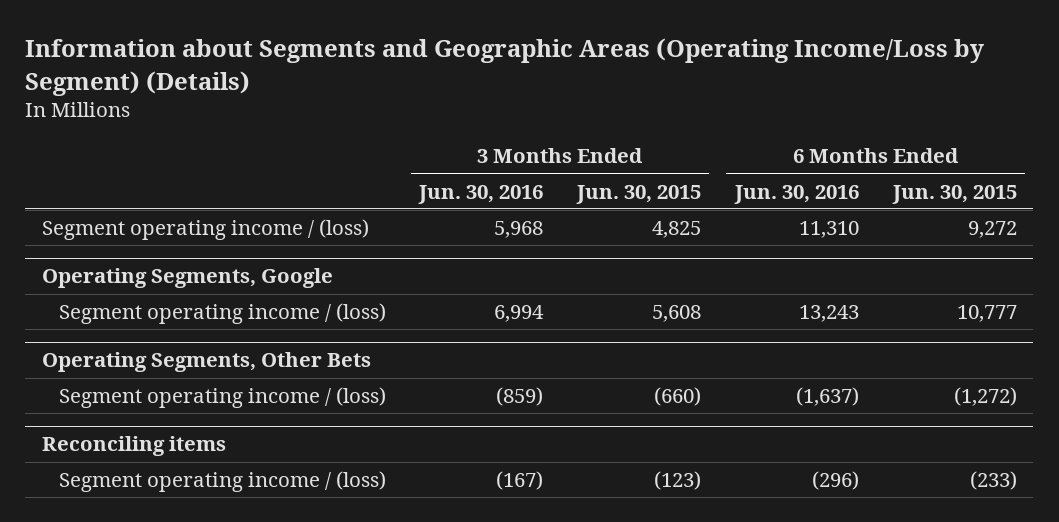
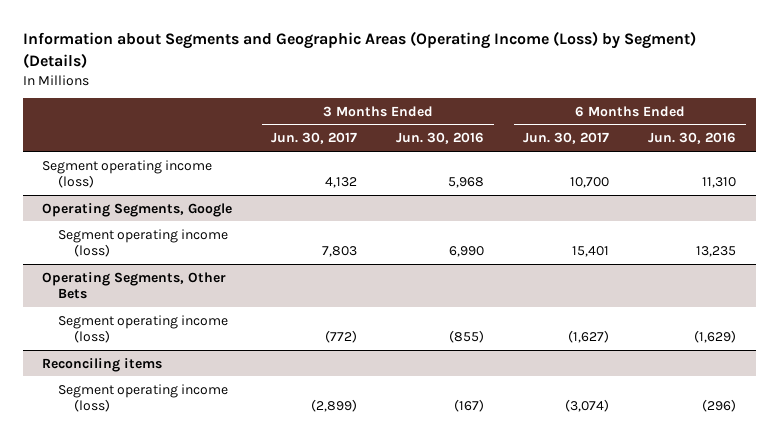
[25,38,985,96] Information about Segments and Geographic Areas (Operating Income/Loss by Segment) (Details) -> [22,31,696,68] Information about Segments and Geographic Areas (Operating Income (Loss) by Segment) (Details)
[576,184,702,204] Jun. 30, 2015 -> none
[891,184,1017,204] Jun. 30, 2015 -> none
none -> [271,132,358,145] Jun. 30, 2017
none -> [523,132,610,145] Jun. 30, 2017
[42,219,370,241] Segment operating income / (loss) -> [42,159,213,188] Segment operating income (loss)
[58,303,386,325] Segment operating income / (loss) -> [58,228,229,257] Segment operating income (loss)
[494,305,545,323] 6,994 -> [449,245,485,257] 6,990
[798,305,859,323] 13,243 -> [696,245,737,257] 13,235
[58,387,386,409] Segment operating income / (loss) -> [58,314,229,343] Segment operating income (loss)
[496,387,544,407] (859) -> [449,329,485,343] (855)
[795,387,859,407] (1,637) -> [694,329,737,343] (1,629)
[58,471,386,493] Segment operating income / (loss) -> [58,383,229,412] Segment operating income (loss)

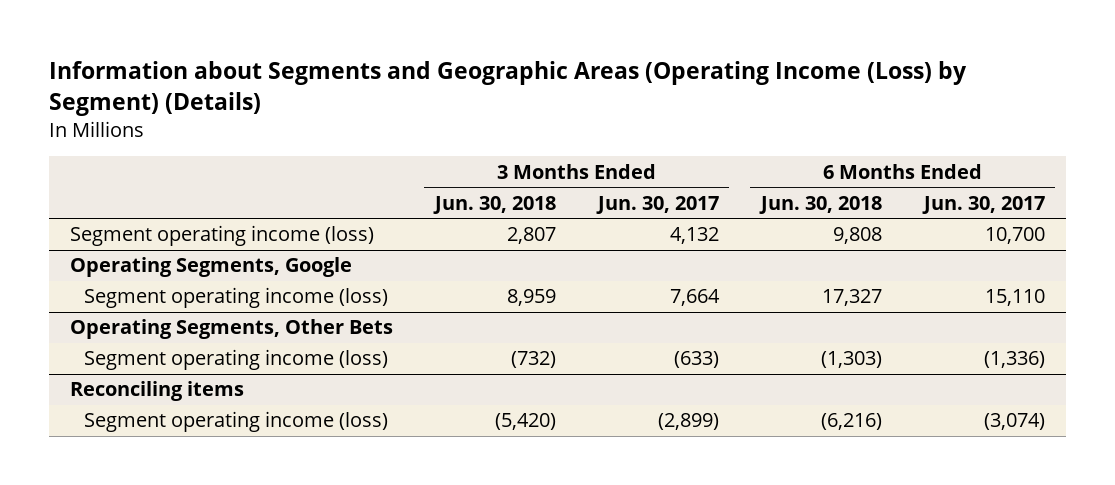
[396,132,485,145] Jun. 30, 2016 -> none
[648,132,737,145] Jun. 30, 2016 -> none
none -> [432,195,556,214] Jun. 30, 2018
none -> [758,195,882,214] Jun. 30, 2018
[322,245,358,257] 7,803 -> [669,289,720,307] 7,664
[572,245,610,257] 15,401 -> [984,289,1045,307] 15,110
[325,329,358,343] (772) -> [673,351,719,369] (633)
[568,329,610,343] (1,627) -> [983,351,1045,369] (1,336)

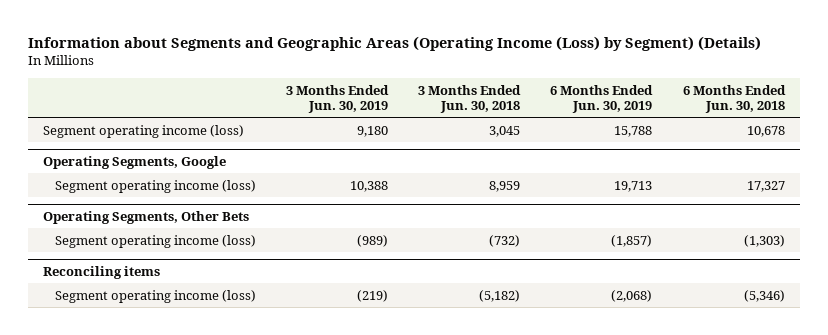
[595,195,719,214] Jun. 30, 2017 -> none
[921,195,1045,214] Jun. 30, 2017 -> none
none -> [286,84,390,113] 3 Months Ended Jun. 30, 2019
none -> [550,84,654,113] 6 Months Ended Jun. 30, 2019
[506,227,556,245] 2,807 -> [489,125,521,137] 3,045
[832,227,882,245] 9,808 -> [746,125,785,137] 10,678
[494,413,556,431] (5,420) -> [479,289,521,302] (5,182)
[820,413,882,431] (6,216) -> [743,289,785,302] (5,346)

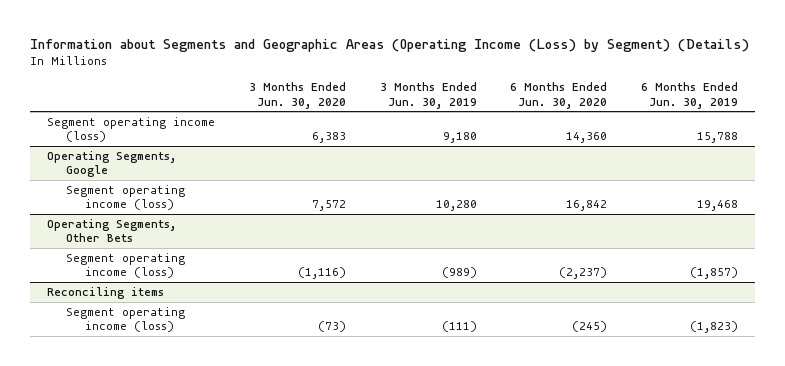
[418,84,522,113] 3 Months Ended Jun. 30, 2018 -> none
[682,84,786,113] 6 Months Ended Jun. 30, 2018 -> none
none -> [248,82,346,109] 3 Months Ended Jun. 30, 2020
none -> [510,82,608,109] 6 Months Ended Jun. 30, 2020
[350,180,389,192] 10,388 -> [435,200,477,212] 10,280
[614,180,653,192] 19,713 -> [697,200,739,212] 19,468
[357,289,389,302] (219) -> [441,321,477,333] (111)
[611,289,653,302] (2,068) -> [690,321,739,334] (1,823)

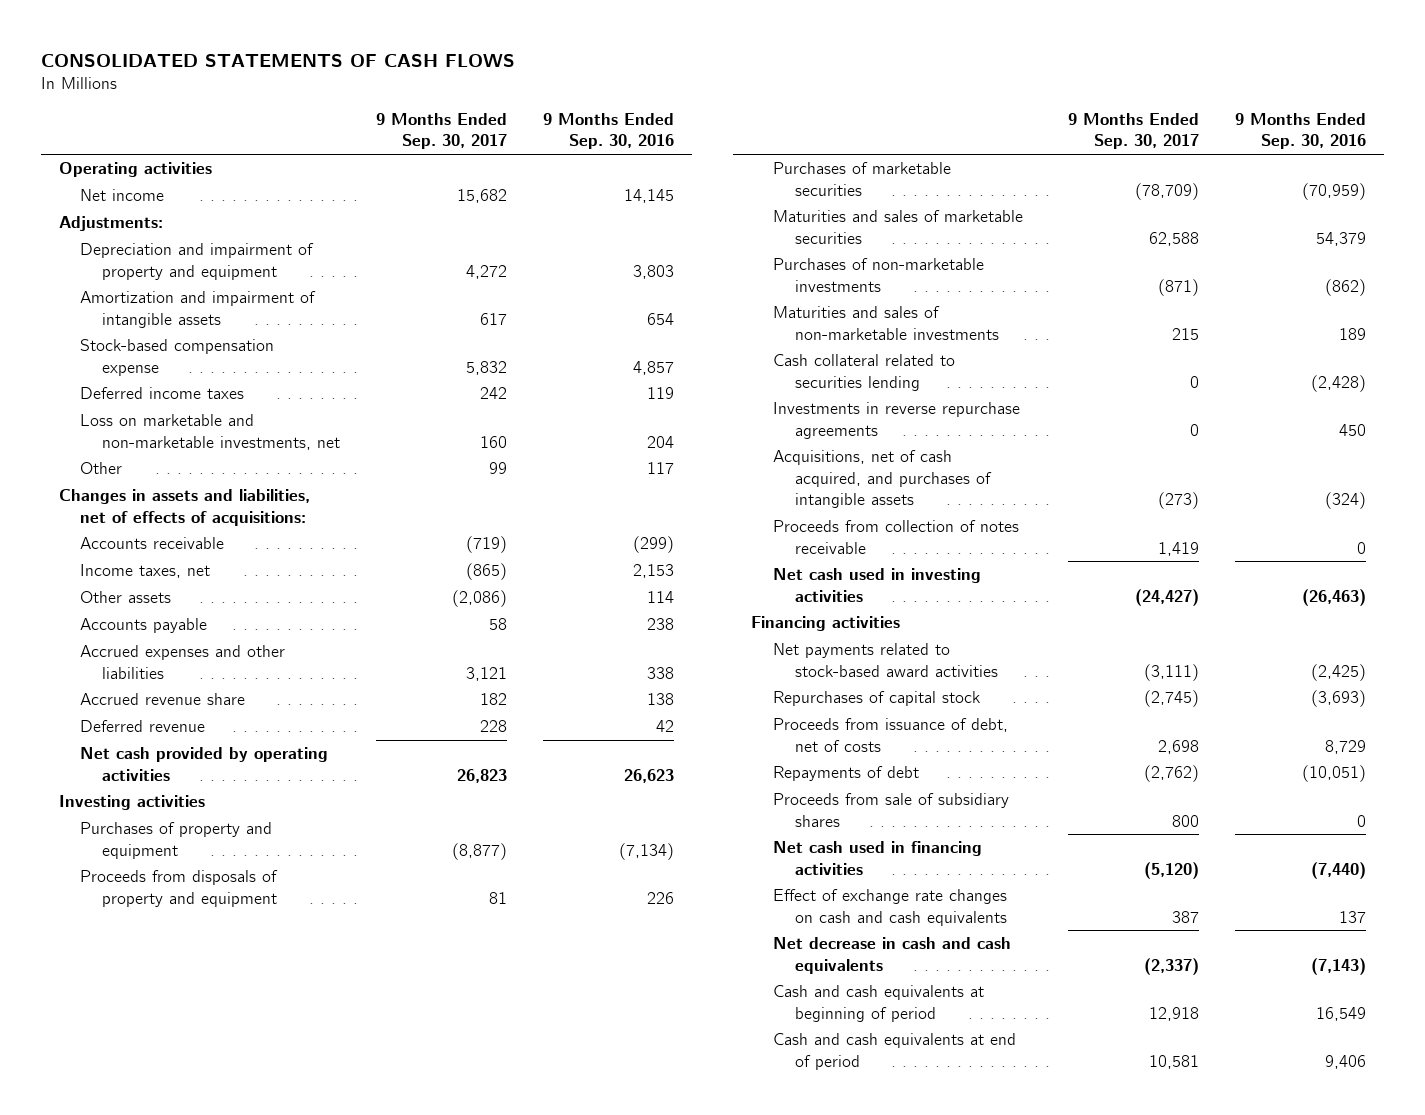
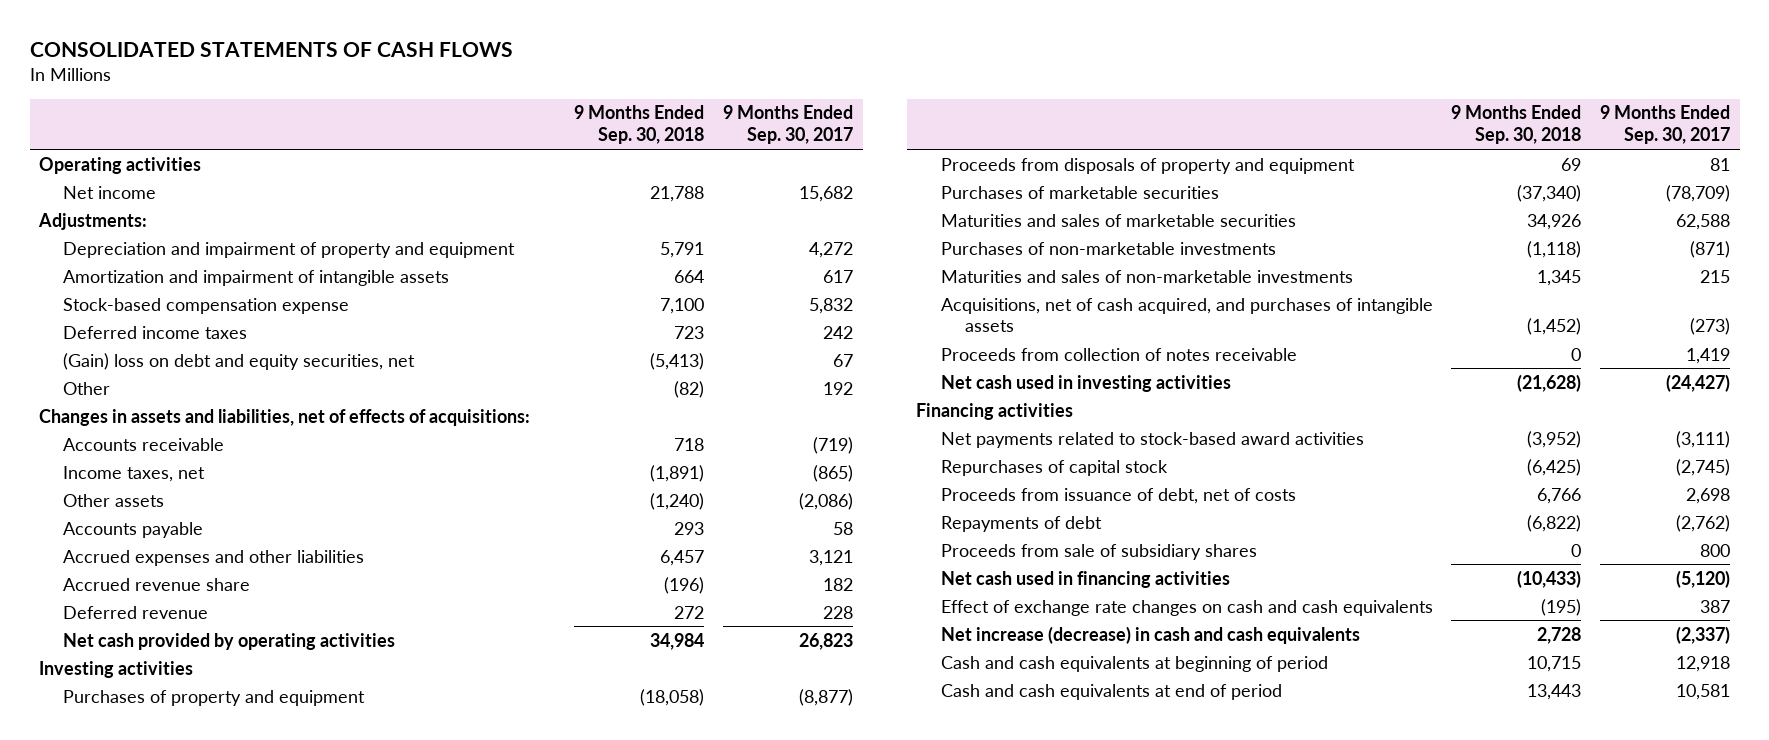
[542,112,674,150] 9 Months Ended Sep. 30, 2016 -> none
none -> [574,105,705,145] 9 Months Ended Sep. 30, 2018
[80,414,341,450] Loss on marketable and non-marketable investments, net -> none
none -> [63,352,416,370] (Gain) loss on debt and equity securities, net
[488,462,507,475] 99 -> [823,381,854,395] 192
[772,354,955,391] Cash collateral related to securities lending -> none
[772,402,1020,439] Investments in reverse repurchase agreements -> none
[772,937,1011,974] Net decrease in cash and cash equivalents -> [940,625,1360,644] Net increase (decrease) in cash and cash equivalents

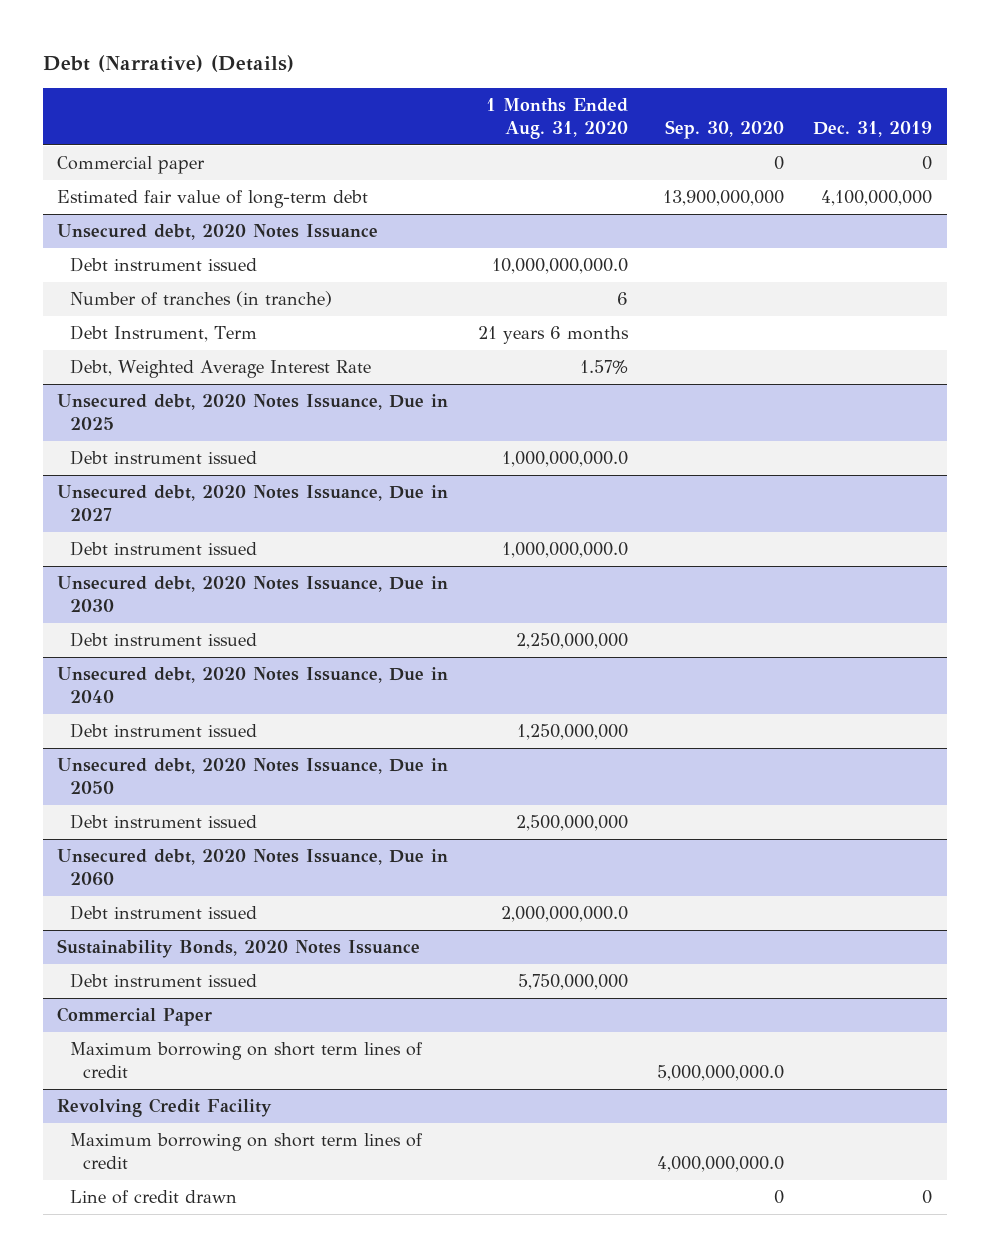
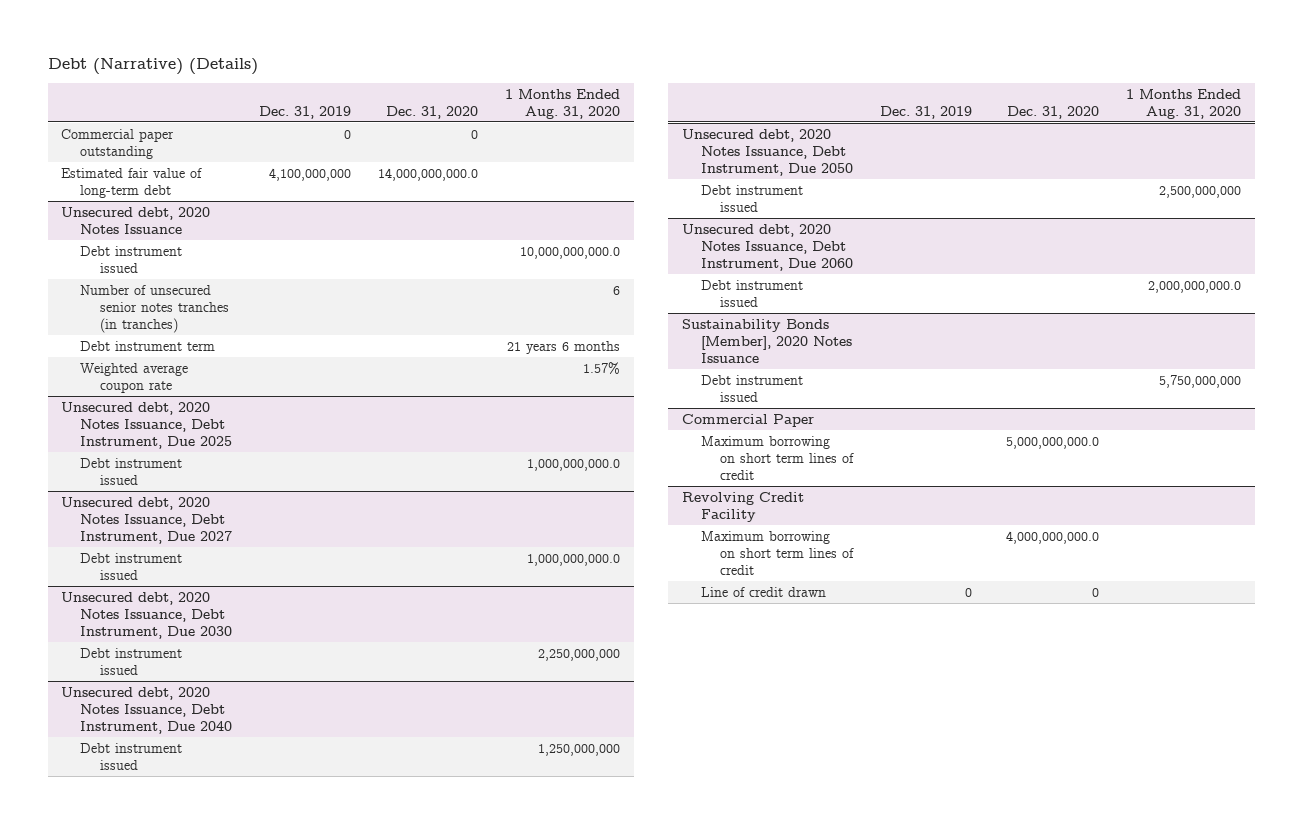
[664,120,784,140] Sep. 30, 2020 -> none
none -> [386,105,479,119] Dec. 31, 2020
[57,156,206,175] Commercial paper -> [61,128,175,159] Commercial paper outstanding
[70,291,333,308] Number of tranches (in tranche) -> [80,284,229,333] Number of unsecured senior notes tranches (in tranches)
[70,325,258,343] Debt Instrument, Term -> [80,340,216,351] Debt instrument term
[70,359,372,379] Debt, Weighted Average Interest Rate -> [80,362,189,393] Weighted average coupon rate
[57,394,449,430] Unsecured debt, 2020 Notes Issuance, Due in 2025 -> [61,401,233,449] Unsecured debt, 2020 Notes Issuance, Debt Instrument, Due 2025
[57,485,449,521] Unsecured debt, 2020 Notes Issuance, Due in 2027 -> [61,496,233,544] Unsecured debt, 2020 Notes Issuance, Debt Instrument, Due 2027
[57,576,449,612] Unsecured debt, 2020 Notes Issuance, Due in 2030 -> [61,591,233,639] Unsecured debt, 2020 Notes Issuance, Debt Instrument, Due 2030
[57,667,449,703] Unsecured debt, 2020 Notes Issuance, Due in 2040 -> [61,686,233,734] Unsecured debt, 2020 Notes Issuance, Debt Instrument, Due 2040
[57,758,449,794] Unsecured debt, 2020 Notes Issuance, Due in 2050 -> [681,128,854,176] Unsecured debt, 2020 Notes Issuance, Debt Instrument, Due 2050
[57,849,449,886] Unsecured debt, 2020 Notes Issuance, Due in 2060 -> [681,223,854,271] Unsecured debt, 2020 Notes Issuance, Debt Instrument, Due 2060
[57,939,421,959] Sustainability Bonds, 2020 Notes Issuance -> [681,318,853,363] Sustainability Bonds [Member], 2020 Notes Issuance

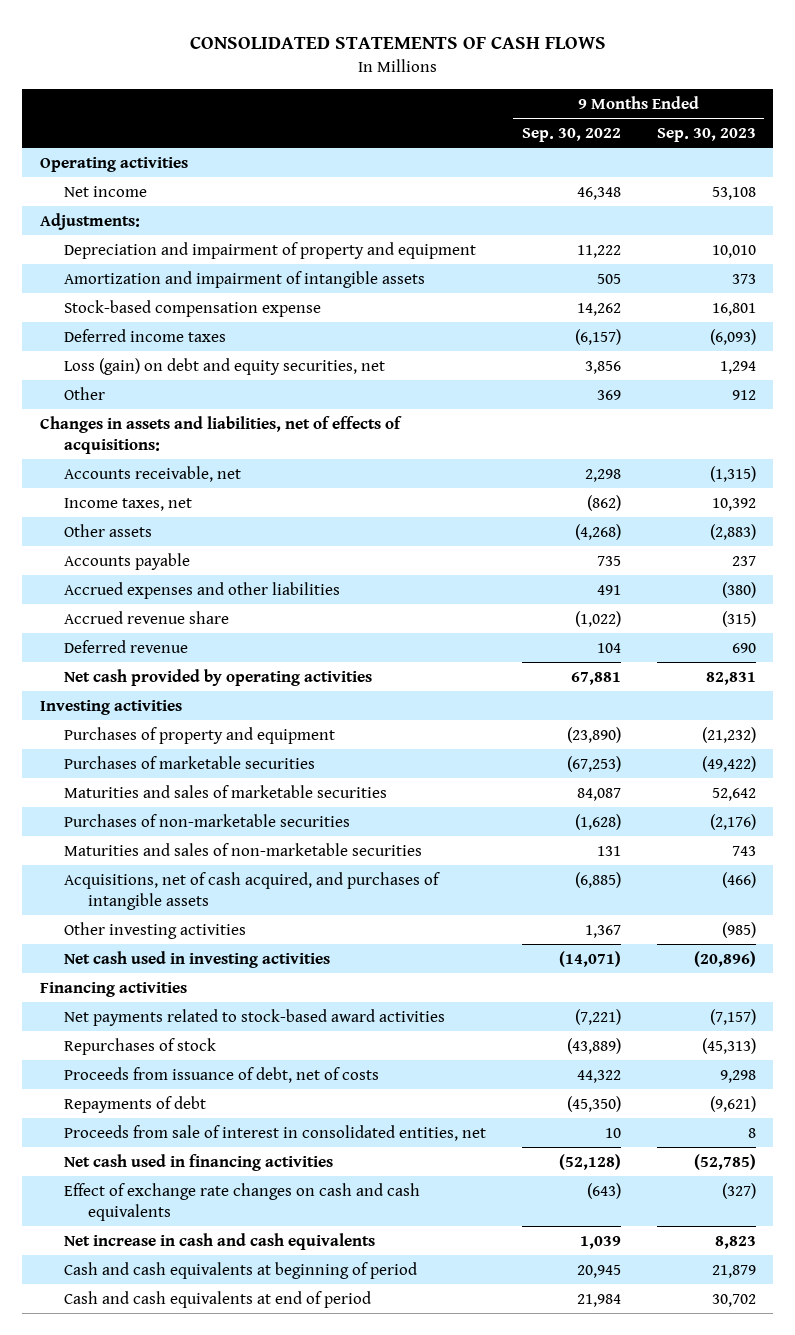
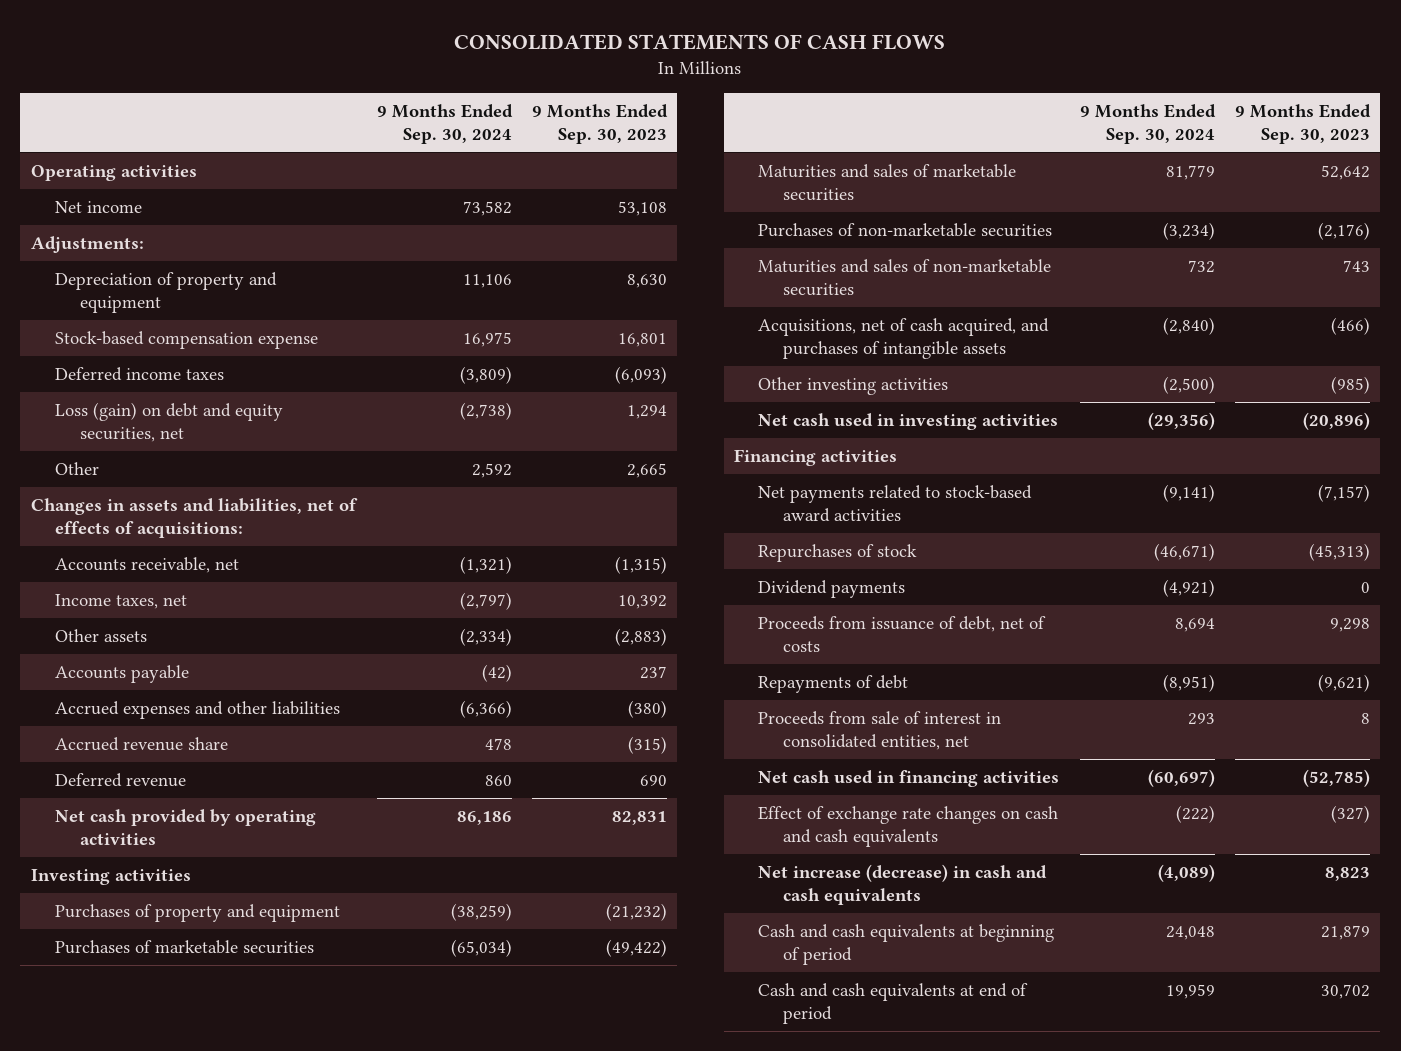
[521,127,621,142] Sep. 30, 2022 -> none
none -> [376,104,513,144] 9 Months Ended Sep. 30, 2024
[64,270,426,288] Amortization and impairment of intangible assets -> none
[64,241,477,259] Depreciation and impairment of property and equipment -> [55,272,278,313] Depreciation of property and equipment
[711,244,756,258] 10,010 -> [627,274,668,289] 8,630
[731,389,756,400] 912 -> [627,463,668,479] 2,665
none -> [758,580,906,599] Dividend payments
[64,1232,376,1250] Net increase in cash and cash equivalents -> [758,864,1048,905] Net increase (decrease) in cash and cash equivalents

